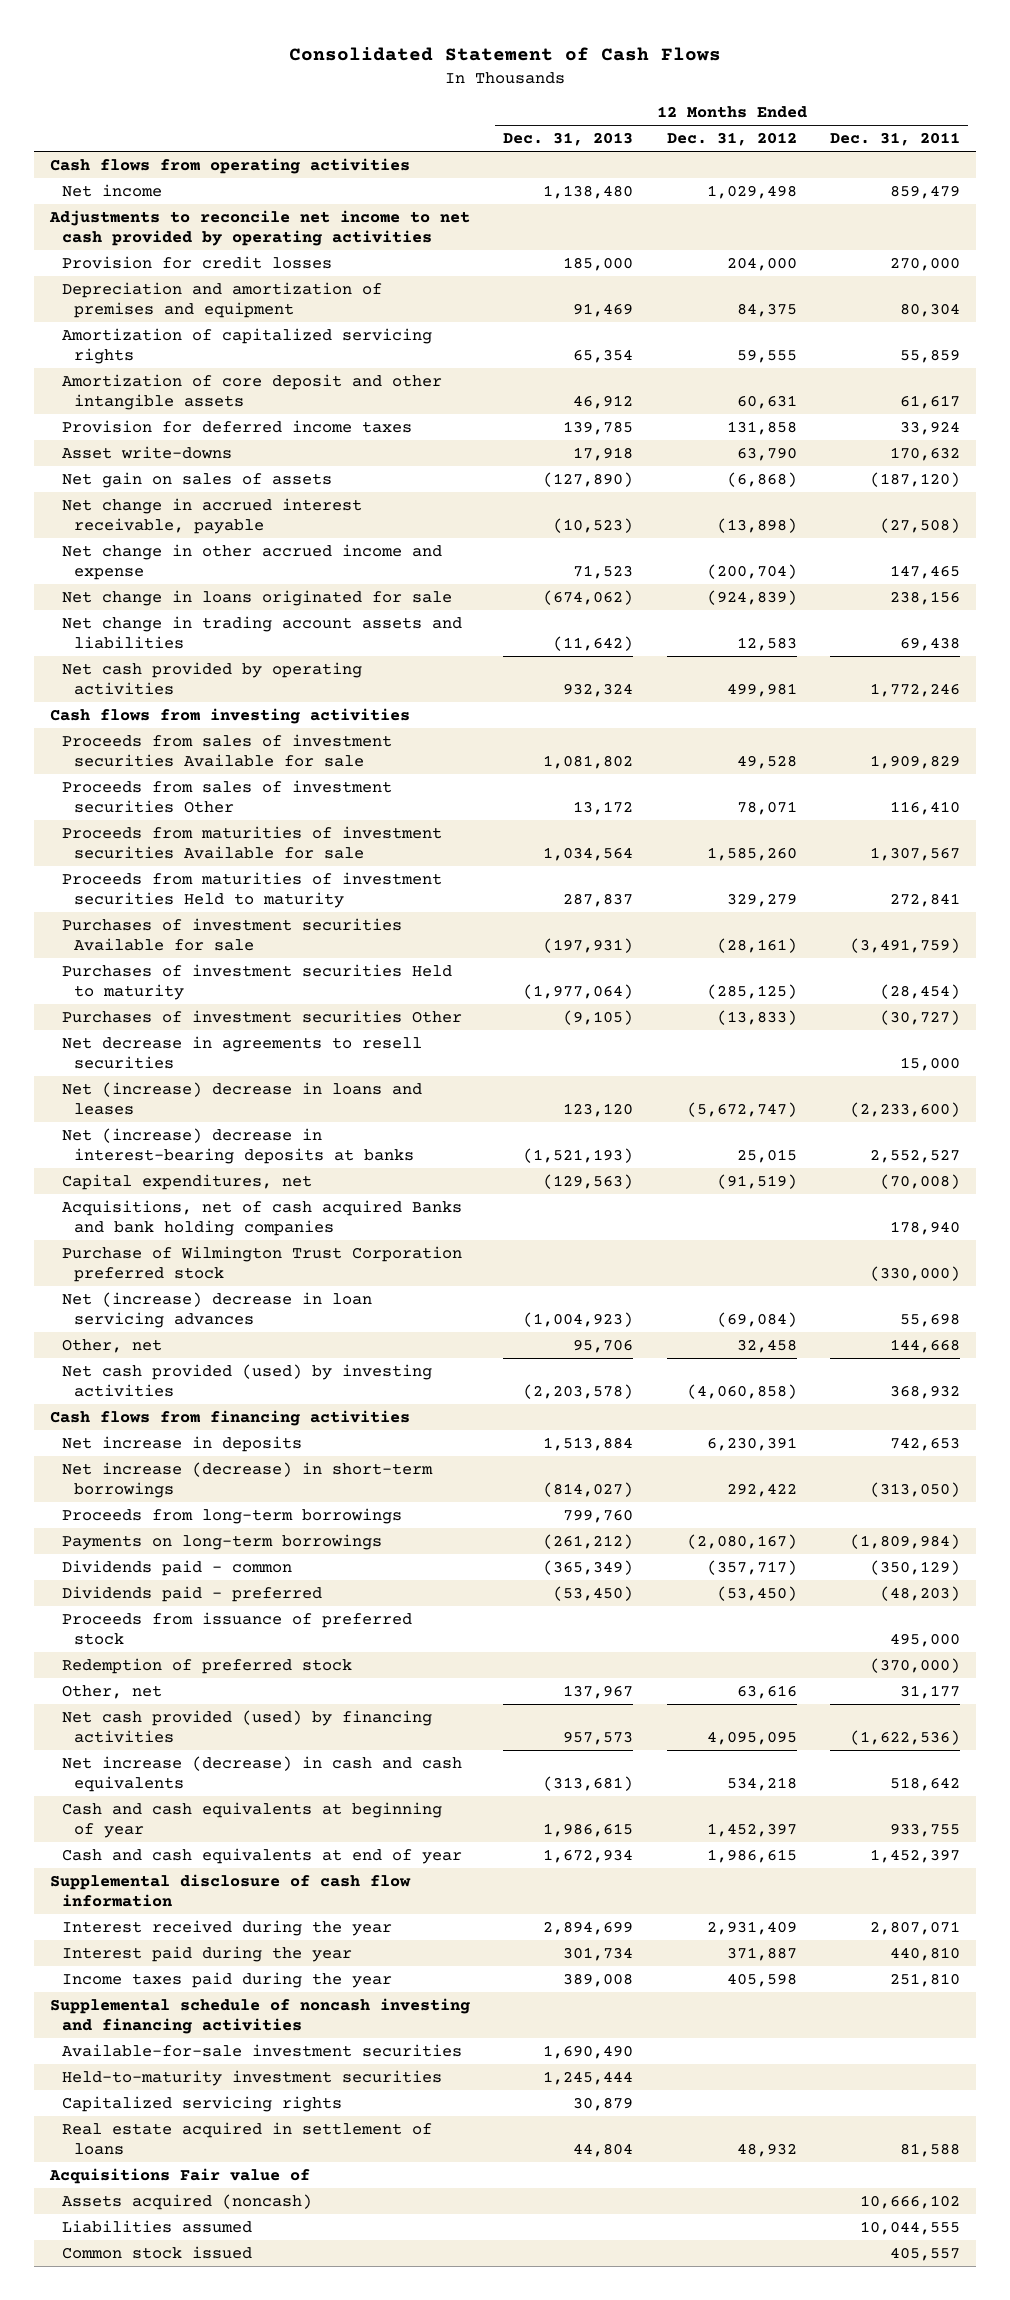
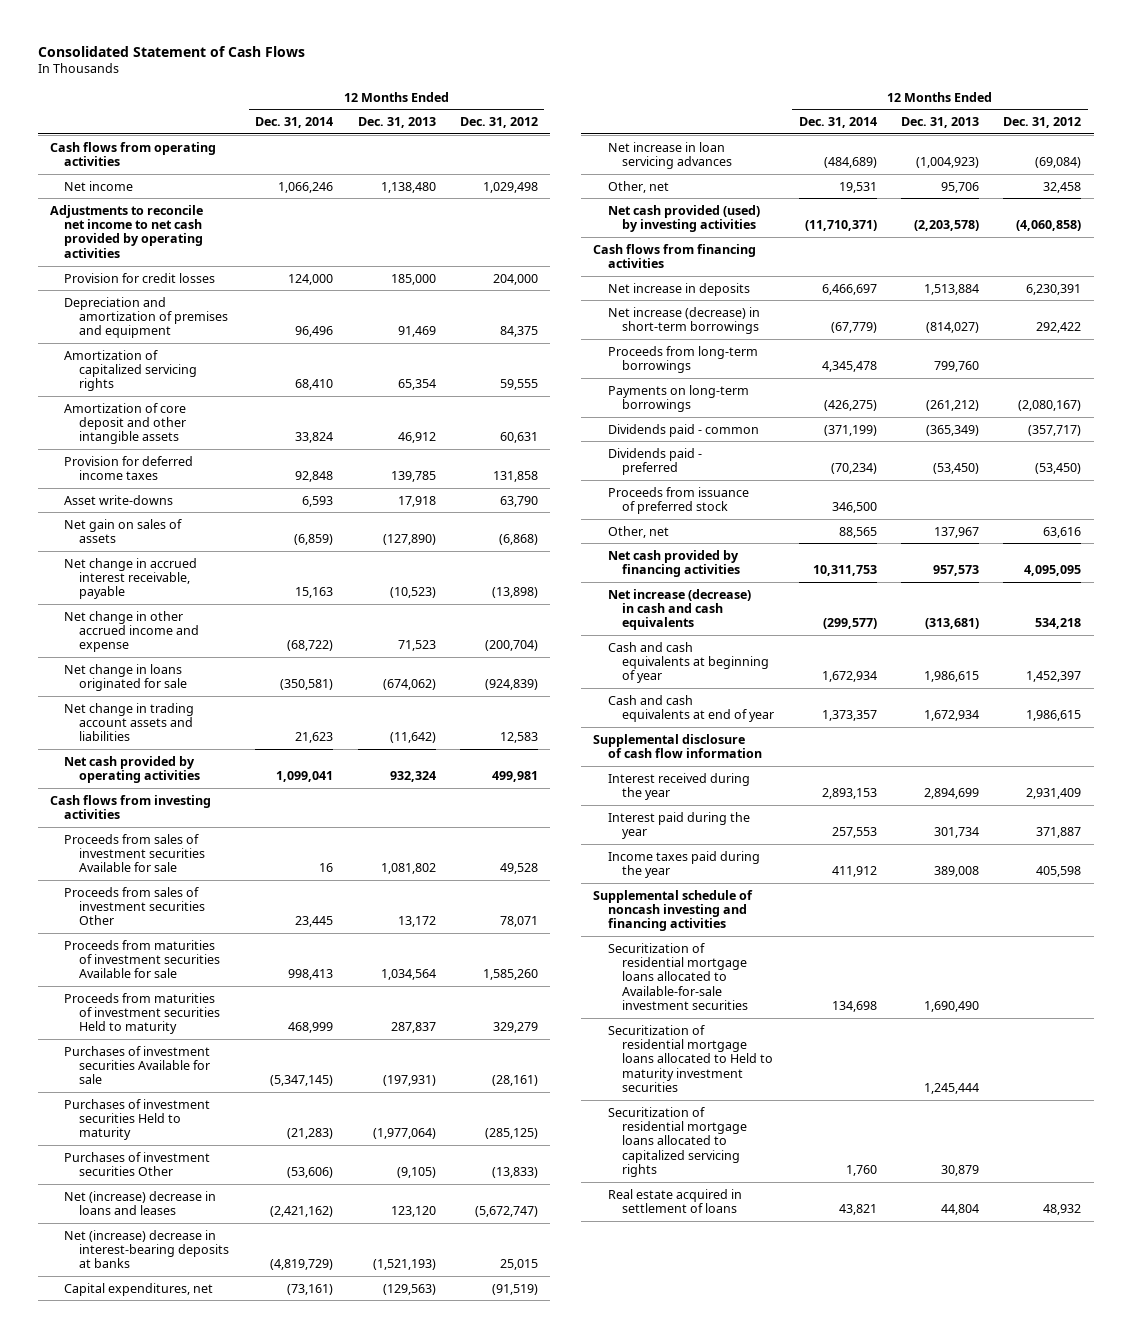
[829,132,960,147] Dec. 31, 2011 -> none
none -> [255,117,334,129] Dec. 31, 2014
[62,1035,423,1070] Net decrease in agreements to resell securities -> none
[62,1199,463,1237] Acquisitions, net of cash acquired Banks and bank holding companies -> none
[62,1245,463,1283] Purchase of Wilmington Trust Corporation preferred stock -> none
[62,1291,373,1329] Net (increase) decrease in loan servicing advances -> [607,141,733,169] Net increase in loan servicing advances
[62,1657,353,1674] Redemption of preferred stock -> none
[62,1709,433,1744] Net cash provided (used) by financing activities -> [607,549,741,577] Net cash provided by financing activities
[62,2043,463,2057] Available-for-sale investment securities -> [607,942,749,1011] Securitization of residential mortgage loans allocated to Available-for-sale investment securities
[62,2069,443,2086] Held-to-maturity investment securities -> [607,1024,774,1093] Securitization of residential mortgage loans allocated to Held to maturity investment securities
[62,2095,343,2112] Capitalized servicing rights -> [607,1106,748,1178] Securitization of residential mortgage loans allocated to capitalized servicing rights
[49,2167,311,2184] Acquisitions Fair value of -> none
[62,2193,313,2210] Assets acquired (noncash) -> none
[62,2219,253,2233] Liabilities assumed -> none
[62,2245,253,2259] Common stock issued -> none

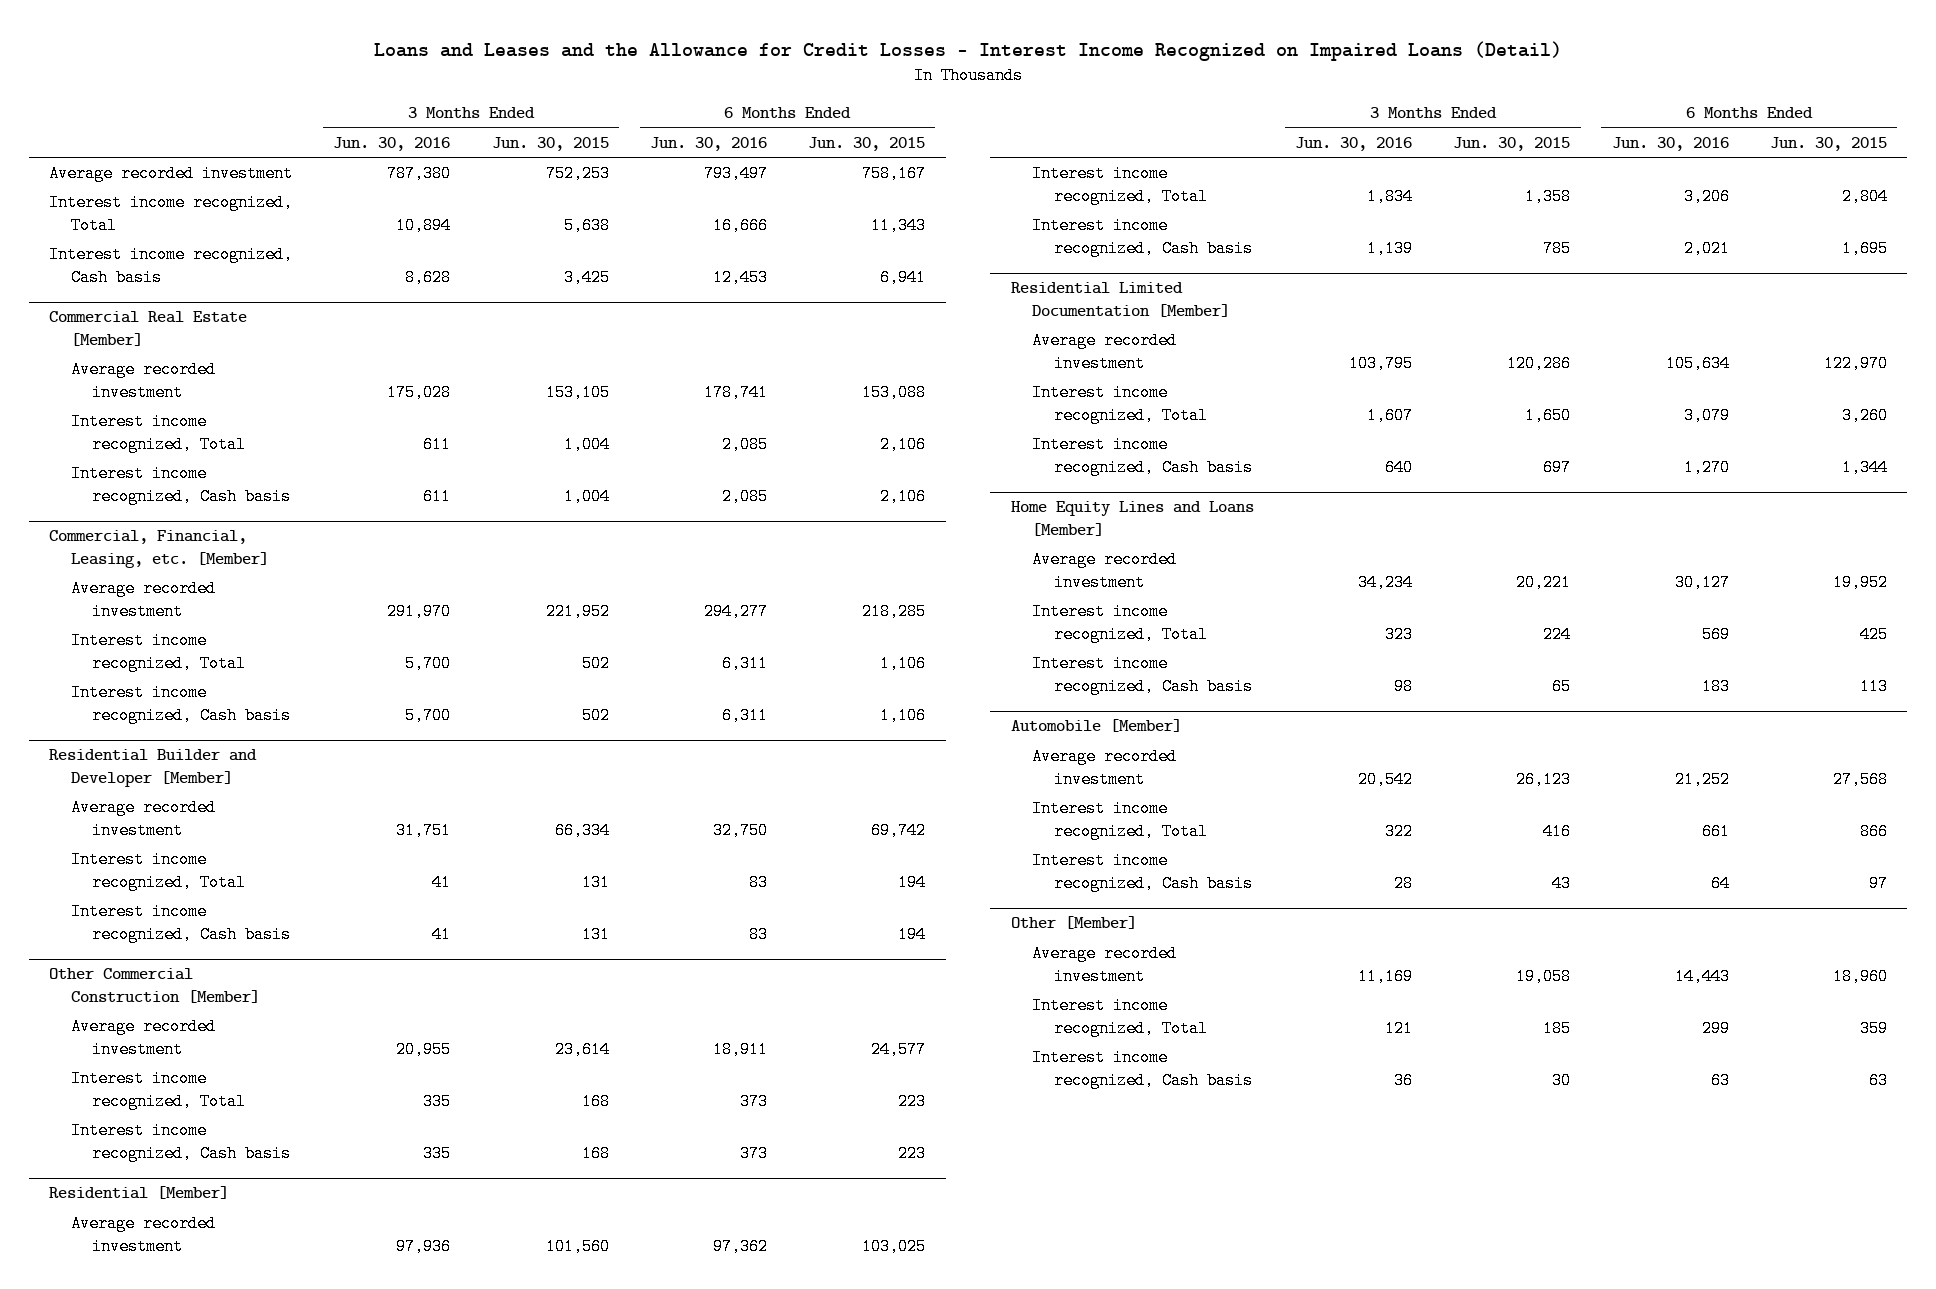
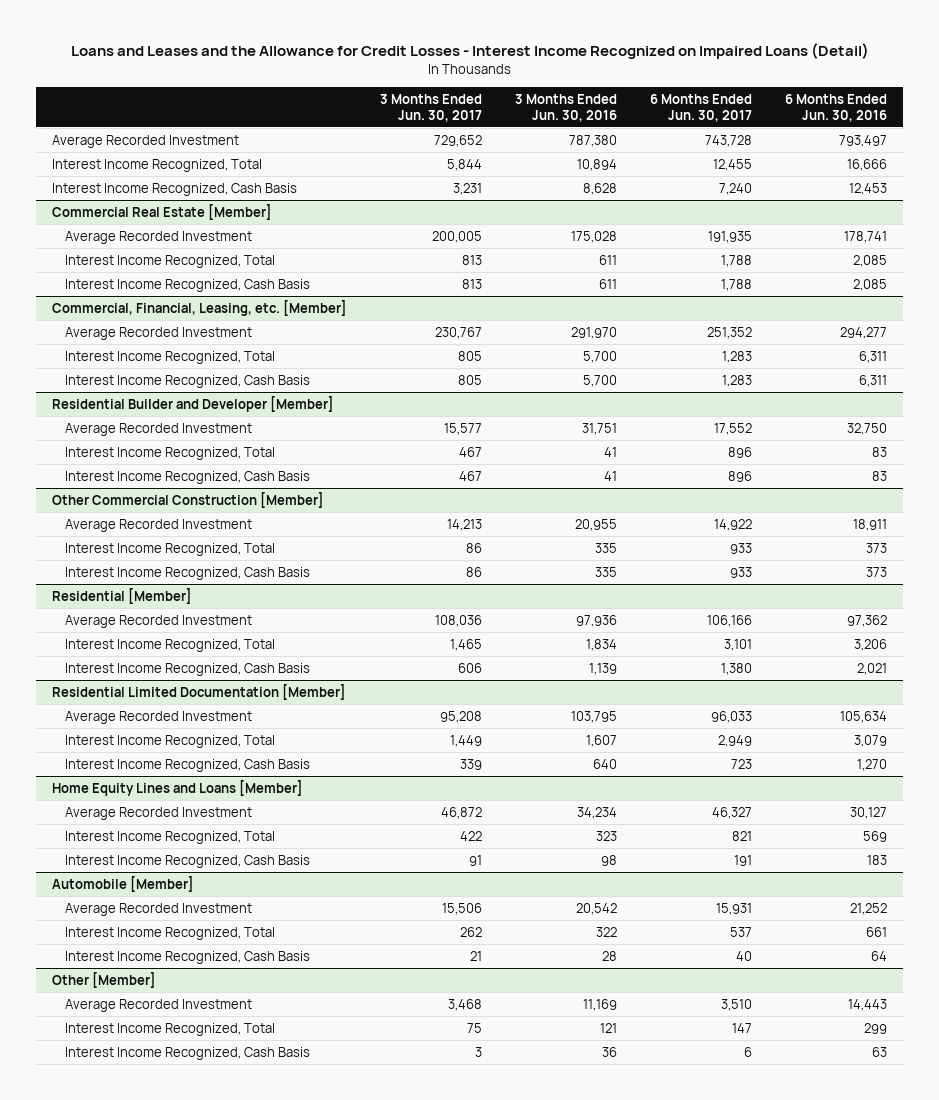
[491,136,609,151] Jun. 30, 2015 -> none
[808,136,926,151] Jun. 30, 2015 -> none
none -> [380,93,483,122] 3 Months Ended Jun. 30, 2017
none -> [649,93,752,122] 6 Months Ended Jun. 30, 2017
[49,165,294,183] Average recorded investment -> [52,134,240,148] Average Recorded Investment
[49,194,294,234] Interest income recognized, Total -> [52,158,263,172] Interest Income Recognized, Total
[49,246,294,286] Interest income recognized, Cash basis -> [52,182,298,196] Interest Income Recognized, Cash Basis
[70,361,216,401] Average recorded investment -> [64,230,252,244] Average Recorded Investment
[70,413,247,453] Interest income recognized, Total -> [64,254,275,268] Interest Income Recognized, Total
[70,465,292,505] Interest income recognized, Cash basis -> [64,278,310,292] Interest Income Recognized, Cash Basis
[70,580,216,620] Average recorded investment -> [64,326,252,340] Average Recorded Investment
[70,632,247,672] Interest income recognized, Total -> [64,350,275,364] Interest Income Recognized, Total
[70,684,292,724] Interest income recognized, Cash basis -> [64,374,310,388] Interest Income Recognized, Cash Basis
[70,799,216,839] Average recorded investment -> [64,422,252,436] Average Recorded Investment
[70,851,247,891] Interest income recognized, Total -> [64,446,275,460] Interest Income Recognized, Total
[70,903,292,943] Interest income recognized, Cash basis -> [64,470,310,484] Interest Income Recognized, Cash Basis
[70,1018,216,1058] Average recorded investment -> [64,518,252,532] Average Recorded Investment
[70,1070,247,1110] Interest income recognized, Total -> [64,542,275,556] Interest Income Recognized, Total
[70,1122,292,1162] Interest income recognized, Cash basis -> [64,566,310,580] Interest Income Recognized, Cash Basis
[70,1215,216,1255] Average recorded investment -> [64,614,252,628] Average Recorded Investment
[1032,165,1209,205] Interest income recognized, Total -> [64,638,275,652] Interest Income Recognized, Total
[1032,217,1254,257] Interest income recognized, Cash basis -> [64,662,310,676] Interest Income Recognized, Cash Basis
[1032,332,1178,372] Average recorded investment -> [64,710,252,724] Average Recorded Investment
[1032,384,1209,424] Interest income recognized, Total -> [64,734,275,748] Interest Income Recognized, Total
[1032,436,1254,476] Interest income recognized, Cash basis -> [64,758,310,772] Interest Income Recognized, Cash Basis
[1032,551,1178,591] Average recorded investment -> [64,806,252,820] Average Recorded Investment
[1032,603,1209,643] Interest income recognized, Total -> [64,830,275,844] Interest Income Recognized, Total
[1032,655,1254,695] Interest income recognized, Cash basis -> [64,854,310,868] Interest Income Recognized, Cash Basis
[1032,748,1178,788] Average recorded investment -> [64,902,252,916] Average Recorded Investment
[1032,800,1209,840] Interest income recognized, Total -> [64,926,275,940] Interest Income Recognized, Total
[1032,852,1254,892] Interest income recognized, Cash basis -> [64,950,310,964] Interest Income Recognized, Cash Basis
[1032,945,1178,985] Average recorded investment -> [64,998,252,1012] Average Recorded Investment
[1032,997,1209,1037] Interest income recognized, Total -> [64,1022,275,1036] Interest Income Recognized, Total
[1032,1049,1254,1089] Interest income recognized, Cash basis -> [64,1046,310,1060] Interest Income Recognized, Cash Basis

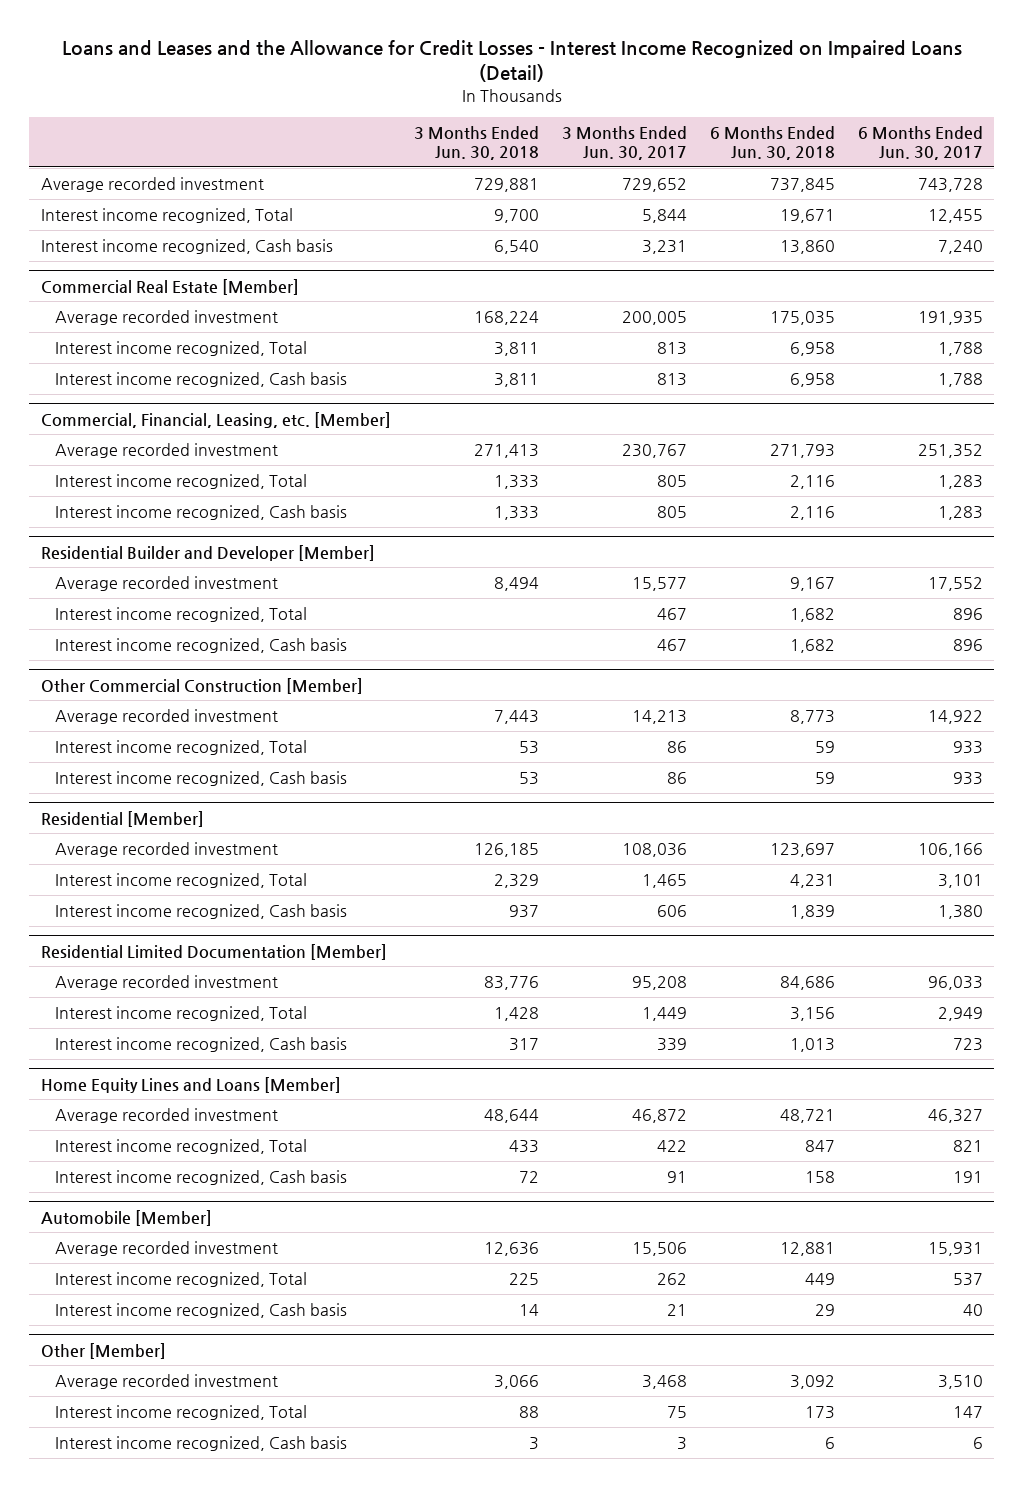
[515,93,618,122] 3 Months Ended Jun. 30, 2016 -> none
[784,93,887,122] 6 Months Ended Jun. 30, 2016 -> none
none -> [413,125,539,160] 3 Months Ended Jun. 30, 2018
none -> [709,125,835,160] 6 Months Ended Jun. 30, 2018
[52,134,240,148] Average Recorded Investment -> [40,177,264,193] Average recorded investment
[52,158,263,172] Interest Income Recognized, Total -> [40,208,293,224] Interest income recognized, Total
[52,182,298,196] Interest Income Recognized, Cash Basis -> [40,239,333,255] Interest income recognized, Cash basis
[64,230,252,244] Average Recorded Investment -> [54,310,278,326] Average recorded investment
[64,254,275,268] Interest Income Recognized, Total -> [54,341,307,357] Interest income recognized, Total
[64,278,310,292] Interest Income Recognized, Cash Basis -> [54,372,347,388] Interest income recognized, Cash basis
[64,326,252,340] Average Recorded Investment -> [54,443,278,459] Average recorded investment
[64,350,275,364] Interest Income Recognized, Total -> [54,474,307,490] Interest income recognized, Total
[64,374,310,388] Interest Income Recognized, Cash Basis -> [54,505,347,521] Interest income recognized, Cash basis
[64,422,252,436] Average Recorded Investment -> [54,576,278,592] Average recorded investment
[64,446,275,460] Interest Income Recognized, Total -> [54,607,307,623] Interest income recognized, Total
[64,470,310,484] Interest Income Recognized, Cash Basis -> [54,638,347,654] Interest income recognized, Cash basis
[64,518,252,532] Average Recorded Investment -> [54,709,278,725] Average recorded investment
[64,542,275,556] Interest Income Recognized, Total -> [54,740,307,756] Interest income recognized, Total
[64,566,310,580] Interest Income Recognized, Cash Basis -> [54,771,347,787] Interest income recognized, Cash basis
[64,614,252,628] Average Recorded Investment -> [54,842,278,858] Average recorded investment
[64,638,275,652] Interest Income Recognized, Total -> [54,873,307,889] Interest income recognized, Total
[64,662,310,676] Interest Income Recognized, Cash Basis -> [54,904,347,920] Interest income recognized, Cash basis
[64,710,252,724] Average Recorded Investment -> [54,975,278,991] Average recorded investment
[64,734,275,748] Interest Income Recognized, Total -> [54,1006,307,1022] Interest income recognized, Total
[64,758,310,772] Interest Income Recognized, Cash Basis -> [54,1037,347,1053] Interest income recognized, Cash basis
[64,806,252,820] Average Recorded Investment -> [54,1108,278,1124] Average recorded investment
[64,830,275,844] Interest Income Recognized, Total -> [54,1139,307,1155] Interest income recognized, Total
[64,854,310,868] Interest Income Recognized, Cash Basis -> [54,1170,347,1186] Interest income recognized, Cash basis
[64,902,252,916] Average Recorded Investment -> [54,1241,278,1257] Average recorded investment
[64,926,275,940] Interest Income Recognized, Total -> [54,1272,307,1288] Interest income recognized, Total
[64,950,310,964] Interest Income Recognized, Cash Basis -> [54,1303,347,1319] Interest income recognized, Cash basis
[64,998,252,1012] Average Recorded Investment -> [54,1374,278,1390] Average recorded investment
[64,1022,275,1036] Interest Income Recognized, Total -> [54,1405,307,1421] Interest income recognized, Total
[64,1046,310,1060] Interest Income Recognized, Cash Basis -> [54,1436,347,1452] Interest income recognized, Cash basis

